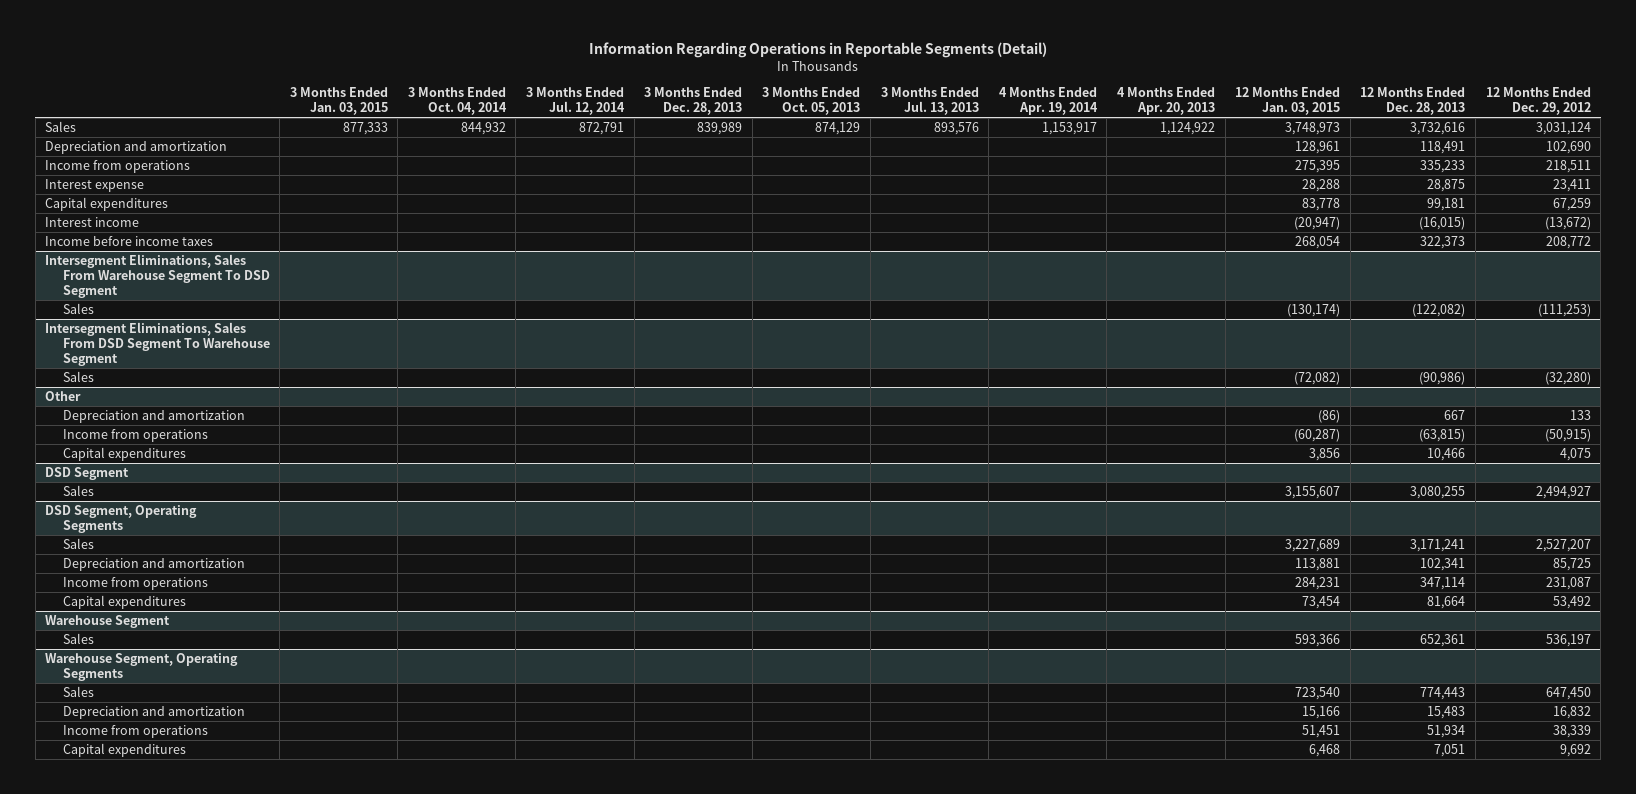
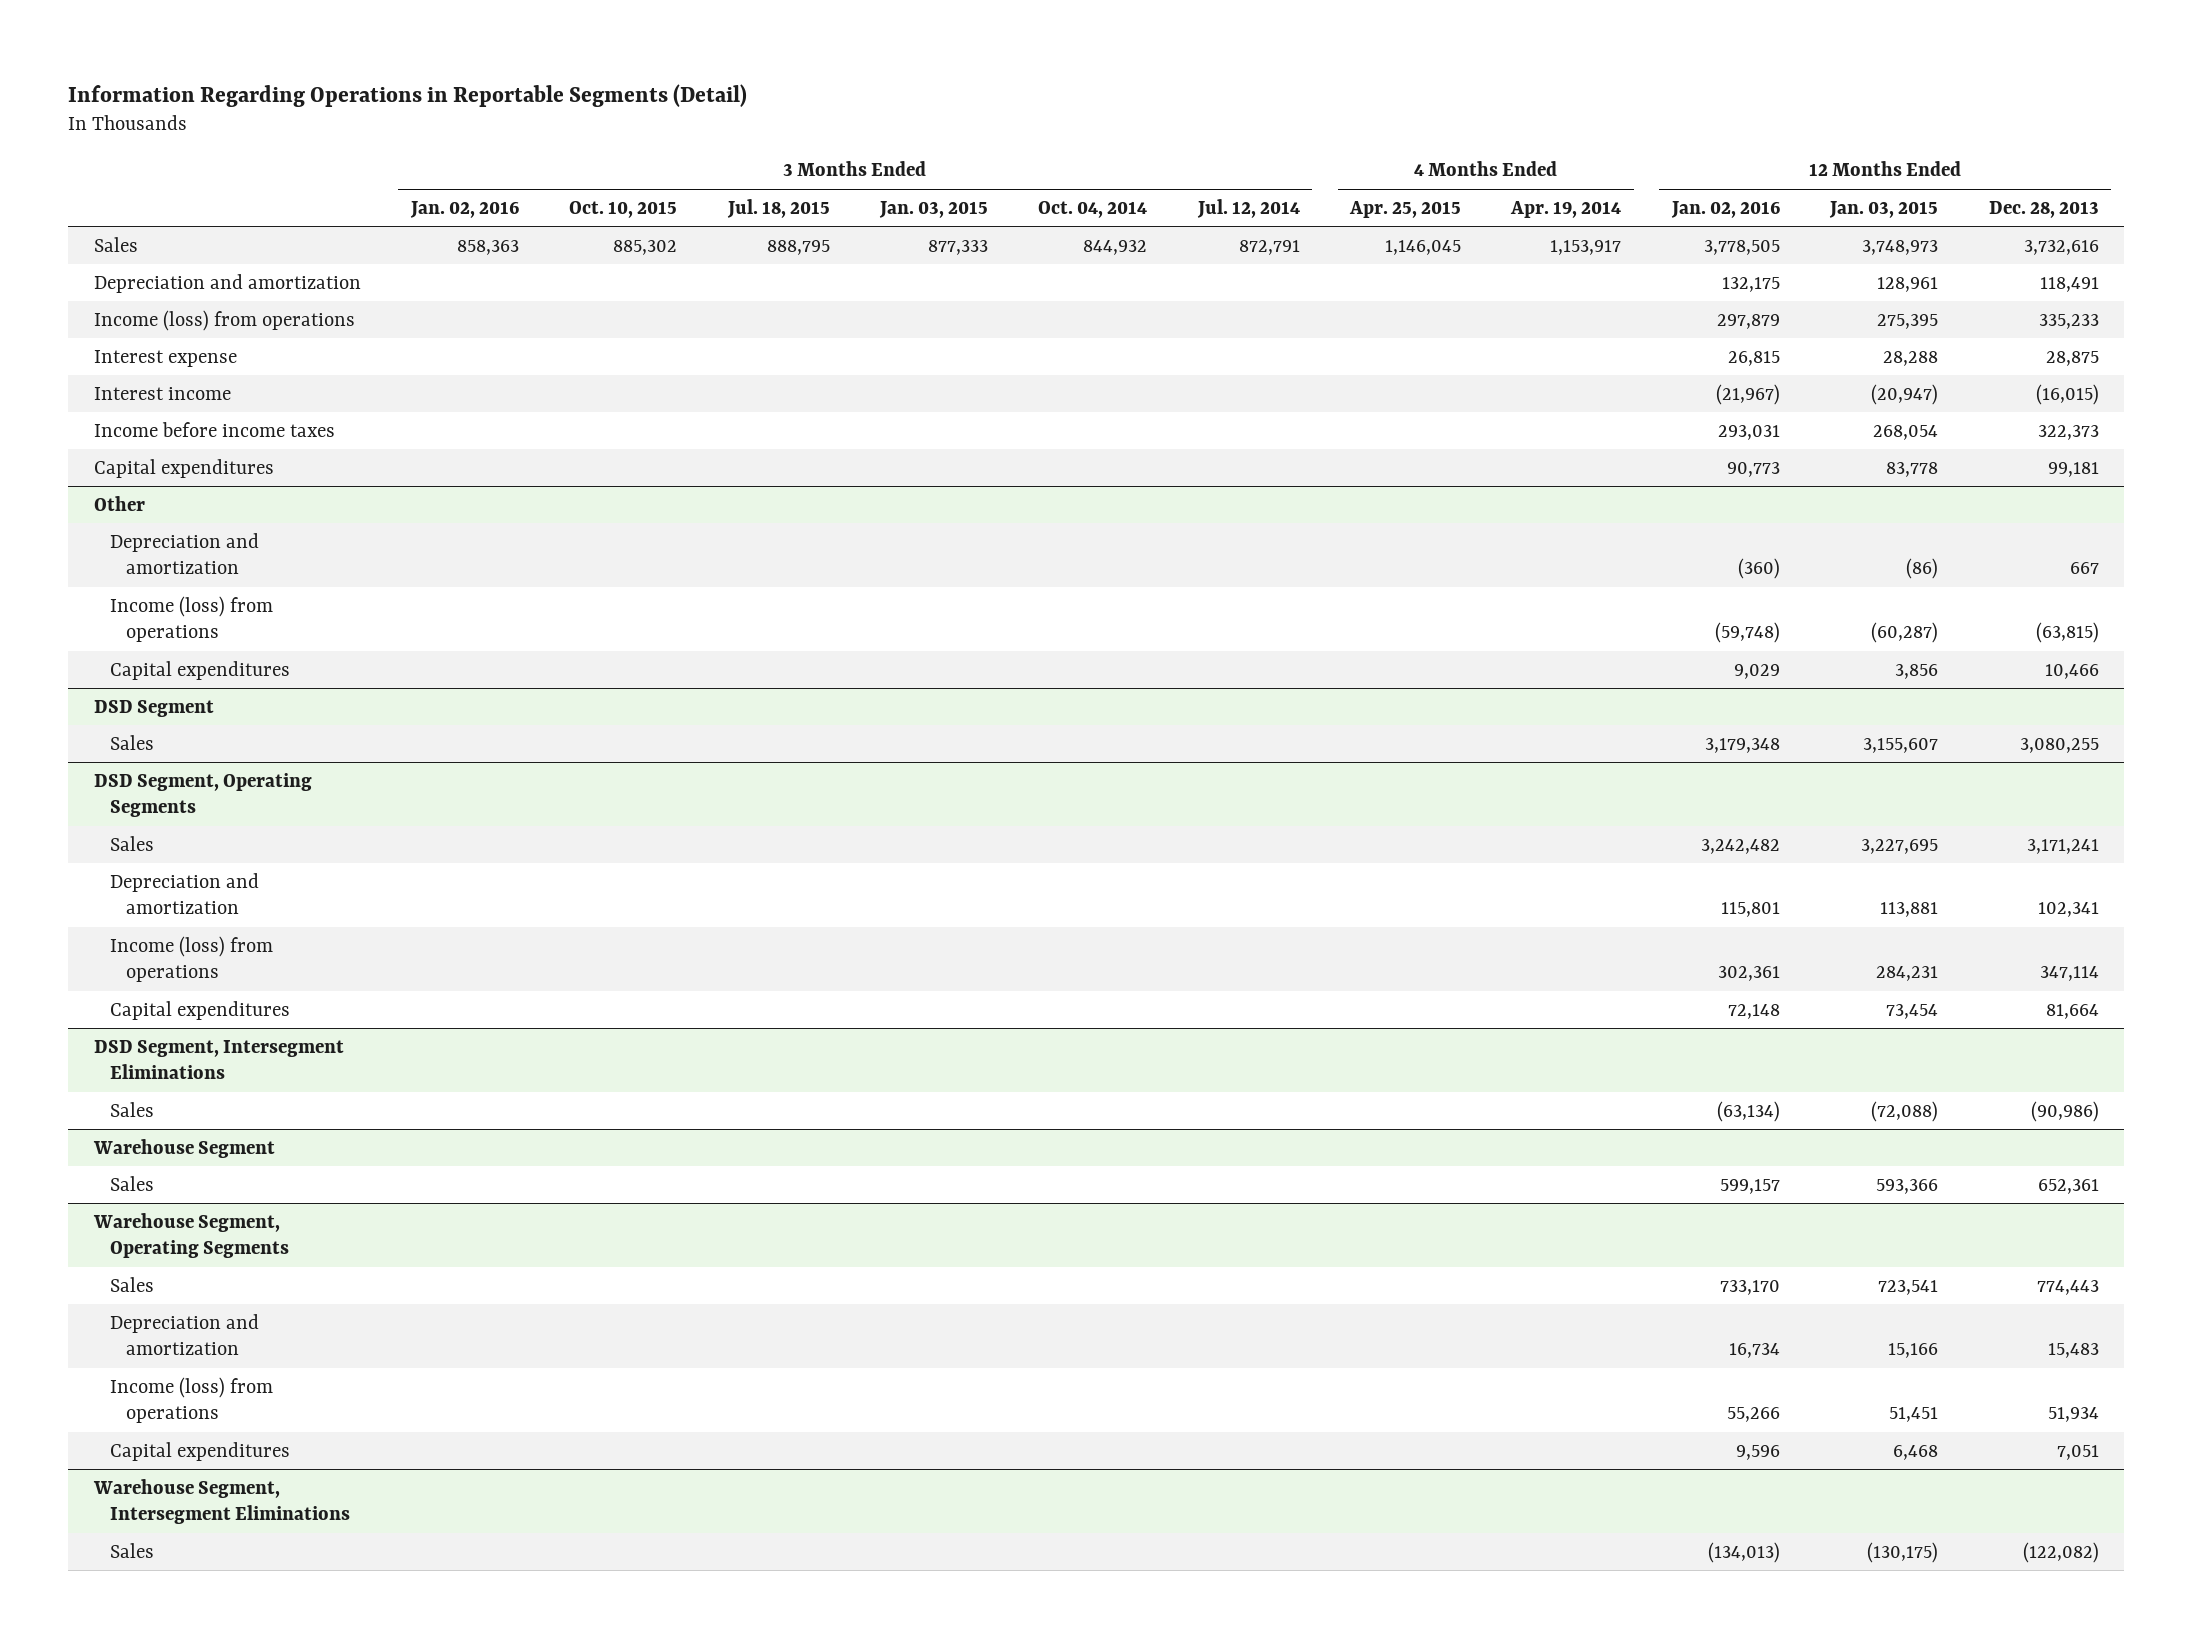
[644,87,743,116] 3 Months Ended Dec. 28, 2013 -> none
[762,87,861,116] 3 Months Ended Oct. 05, 2013 -> none
[880,87,979,116] 3 Months Ended Jul. 13, 2013 -> none
[1117,87,1216,116] 4 Months Ended Apr. 20, 2013 -> none
[1485,87,1591,116] 12 Months Ended Dec. 29, 2012 -> none
none -> [409,200,519,218] Jan. 02, 2016
none -> [569,200,678,218] Oct. 10, 2015
none -> [726,198,830,218] Jul. 18, 2015
none -> [1349,200,1462,218] Apr. 25, 2015
none -> [1670,200,1780,218] Jan. 02, 2016
[45,159,191,173] Income from operations -> [93,309,355,331] Income (loss) from operations
[45,253,270,298] Intersegment Eliminations, Sales From Warehouse Segment To DSD Segment -> none
[62,302,94,314] Sales -> none
[45,321,270,366] Intersegment Eliminations, Sales From DSD Segment To Warehouse Segment -> none
[62,370,94,382] Sales -> none
[45,196,169,211] Capital expenditures -> [93,458,274,478] Capital expenditures
[62,428,208,442] Income from operations -> [109,595,273,643] Income (loss) from operations
[1285,538,1341,552] 3,227,689 -> [1861,838,1939,854] 3,227,695
[62,576,208,590] Income from operations -> [109,935,273,983] Income (loss) from operations
none -> [93,1039,344,1080] DSD Segment, Intersegment Eliminations
none -> [109,1101,154,1117] Sales
[1295,686,1341,700] 723,540 -> [1878,1279,1939,1295] 723,541
[62,724,208,738] Income from operations -> [109,1376,273,1424] Income (loss) from operations
none -> [92,1478,350,1525] Warehouse Segment, Intersegment Eliminations
none -> [109,1542,154,1558] Sales

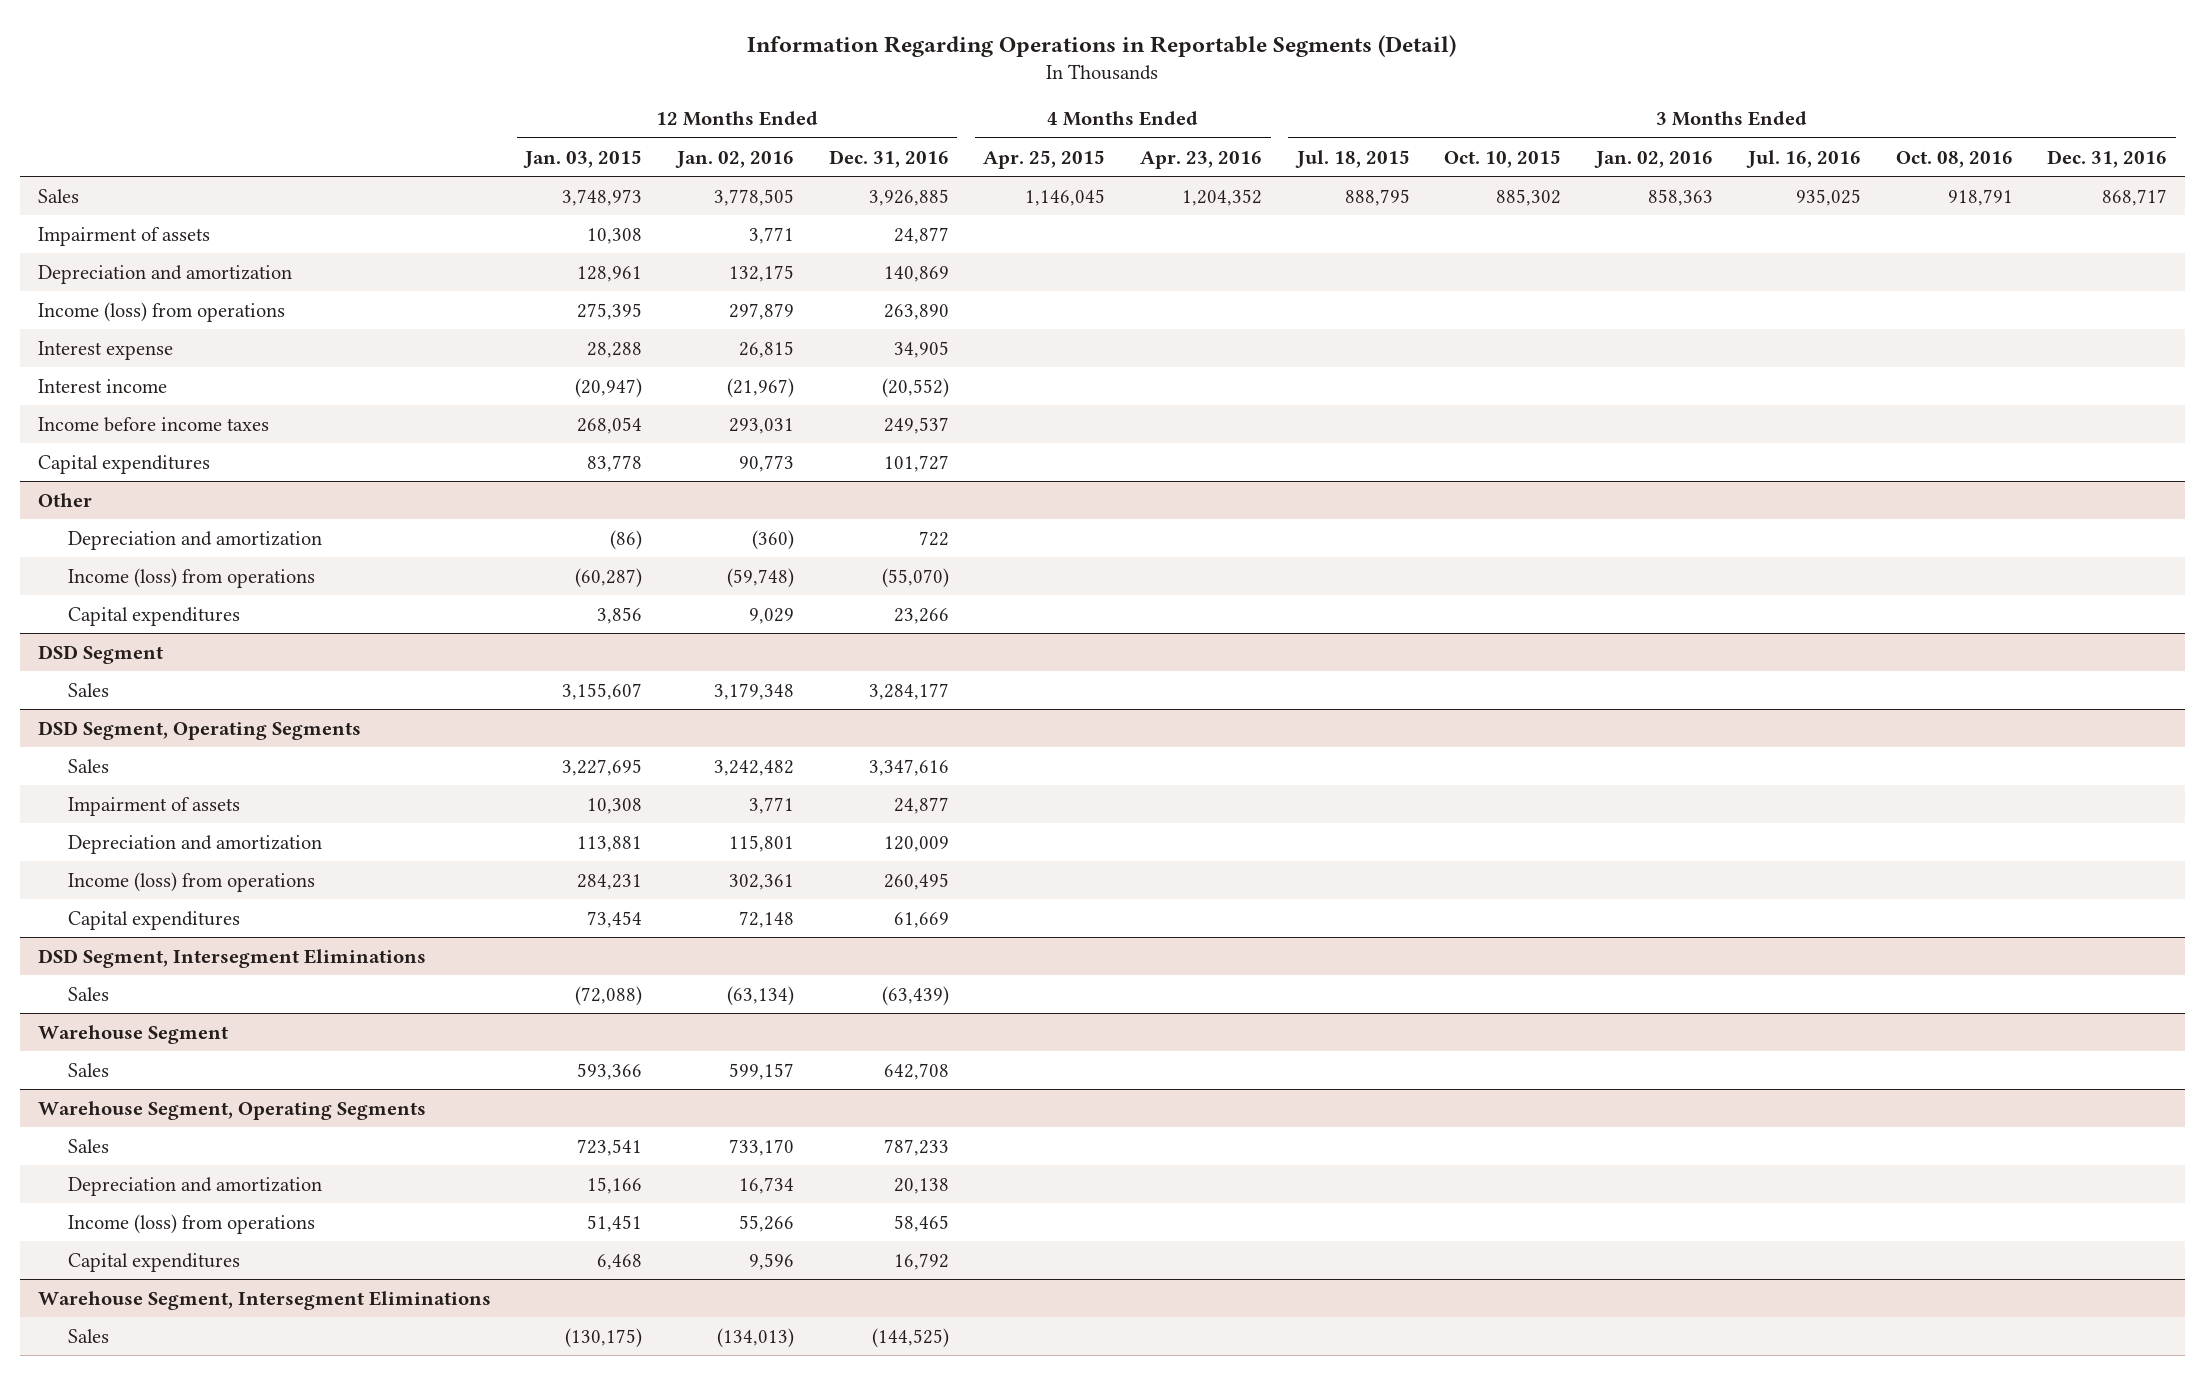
[879,200,989,218] Jan. 03, 2015 -> none
[1038,200,1148,218] Oct. 04, 2014 -> none
[1196,198,1300,218] Jul. 12, 2014 -> none
[1510,200,1622,218] Apr. 19, 2014 -> none
[1988,200,2099,218] Dec. 28, 2013 -> none
none -> [828,149,949,168] Dec. 31, 2016
none -> [1140,150,1263,169] Apr. 23, 2016
none -> [1745,149,1861,168] Jul. 16, 2016
none -> [1895,150,2013,168] Oct. 08, 2016
none -> [2047,149,2168,168] Dec. 31, 2016
none -> [37,226,210,246] Impairment of assets
none -> [68,796,241,816] Impairment of assets

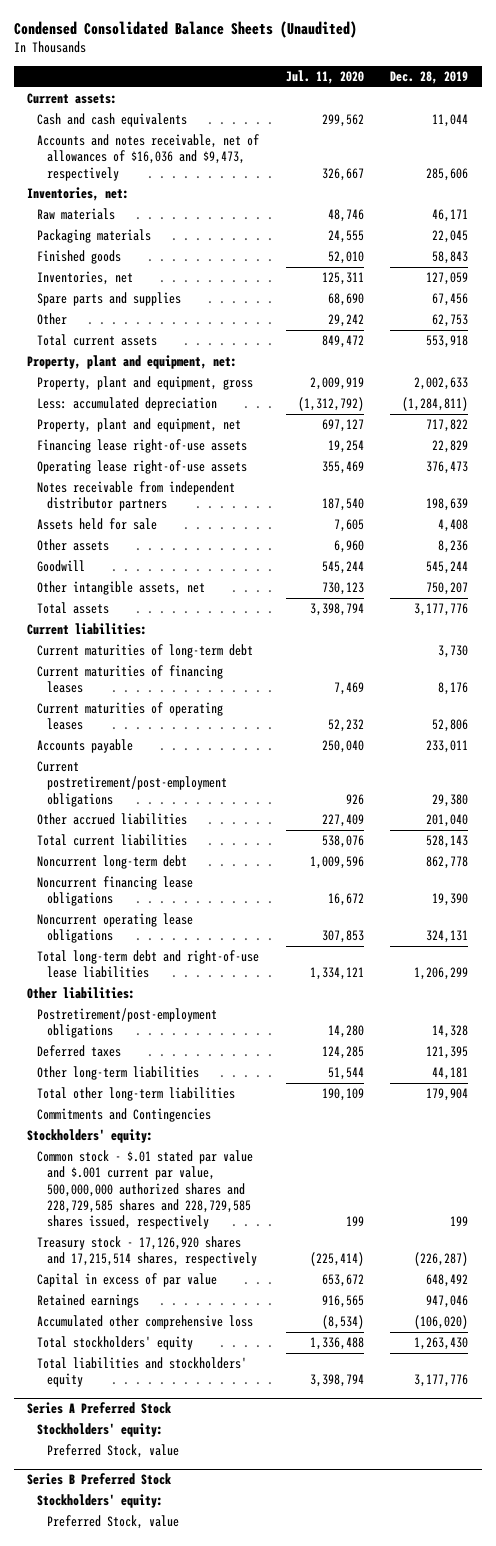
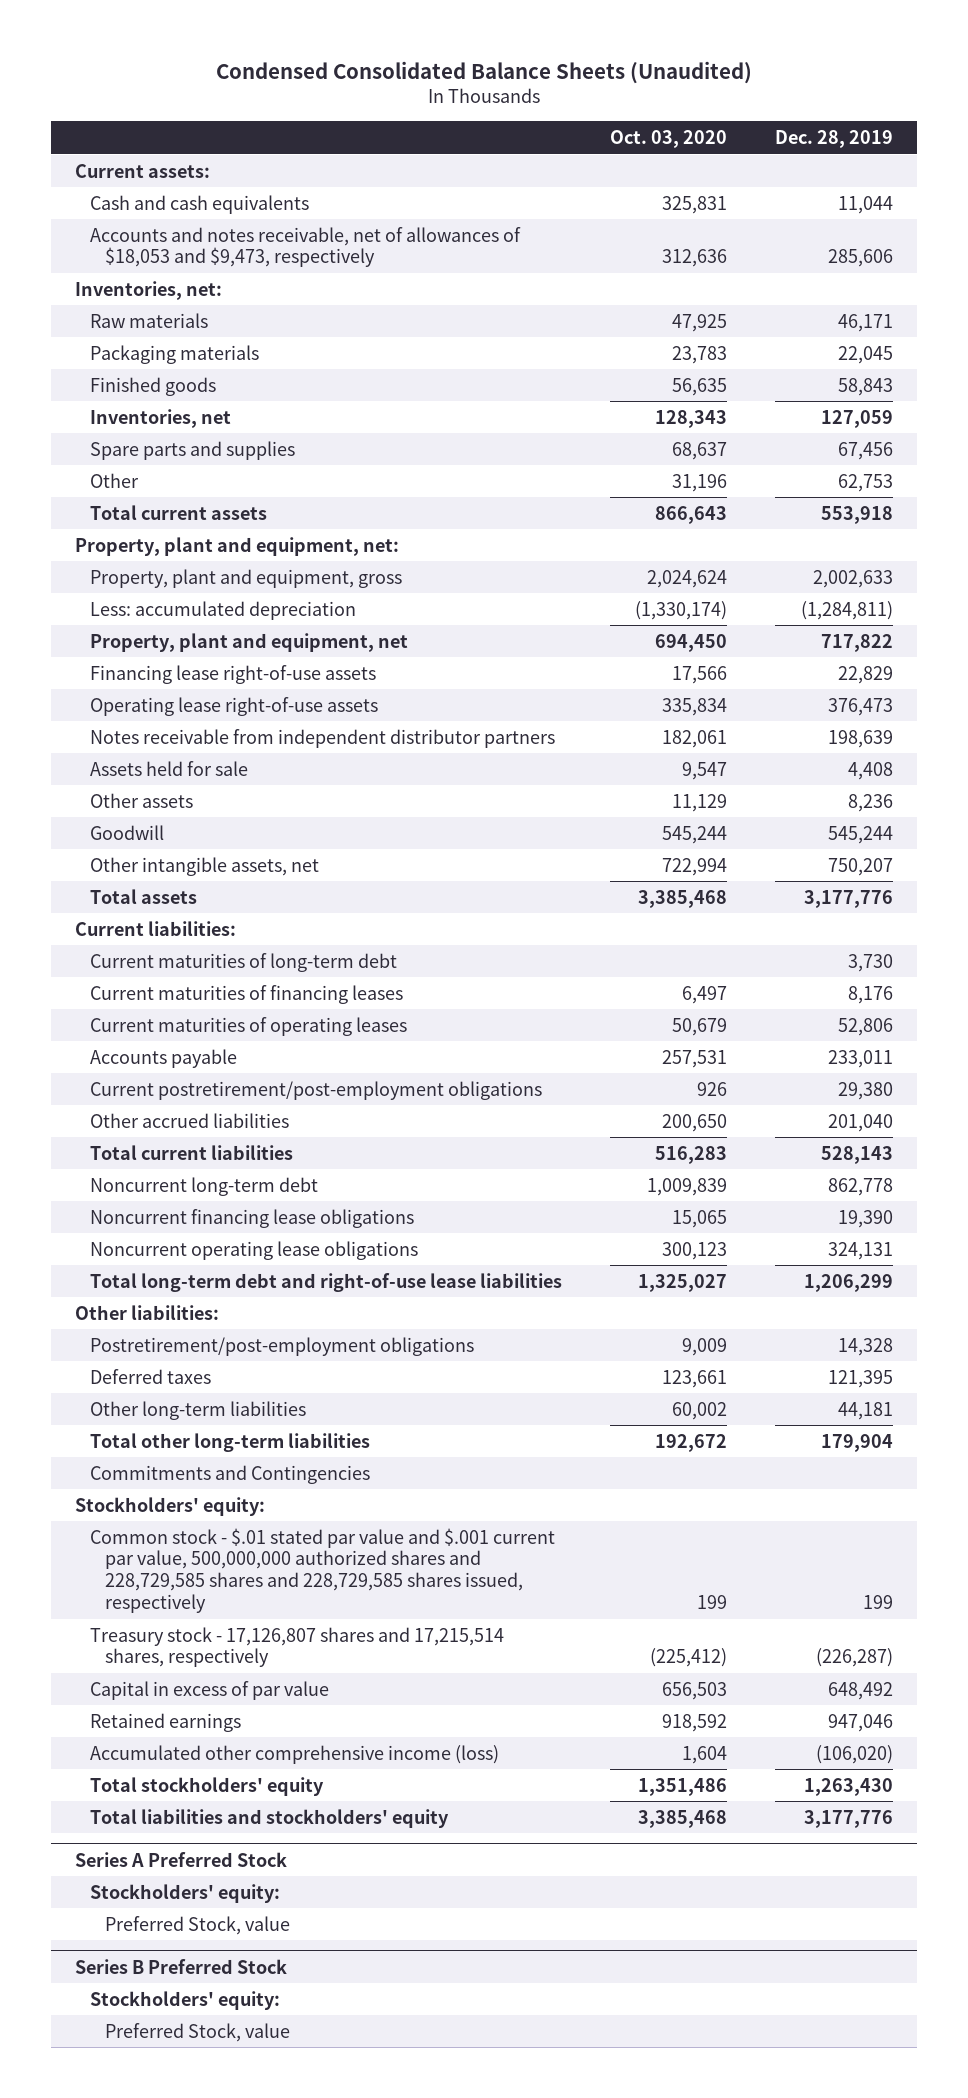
[285,69,364,84] Jul. 11, 2020 -> none
none -> [610,130,728,149] Oct. 03, 2020
[37,134,260,181] Accounts and notes receivable, net of allowances of $16,036 and $9,473, respectively -> [90,226,522,268] Accounts and notes receivable, net of allowances of $18,053 and $9,473, respectively
[37,1236,258,1267] Treasury stock - 17,126,920 shares and 17,215,514 shares, respectively -> [90,1626,505,1668] Treasury stock - 17,126,807 shares and 17,215,514 shares, respectively
[37,1315,254,1330] Accumulated other comprehensive loss -> [90,1744,500,1764] Accumulated other comprehensive income (loss)

